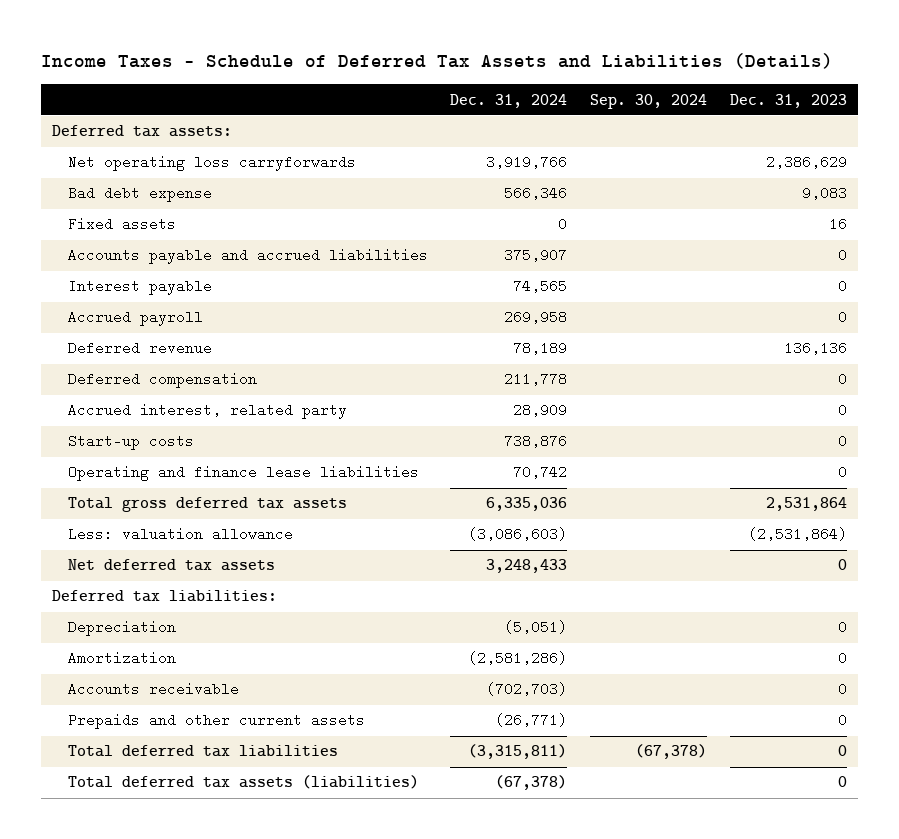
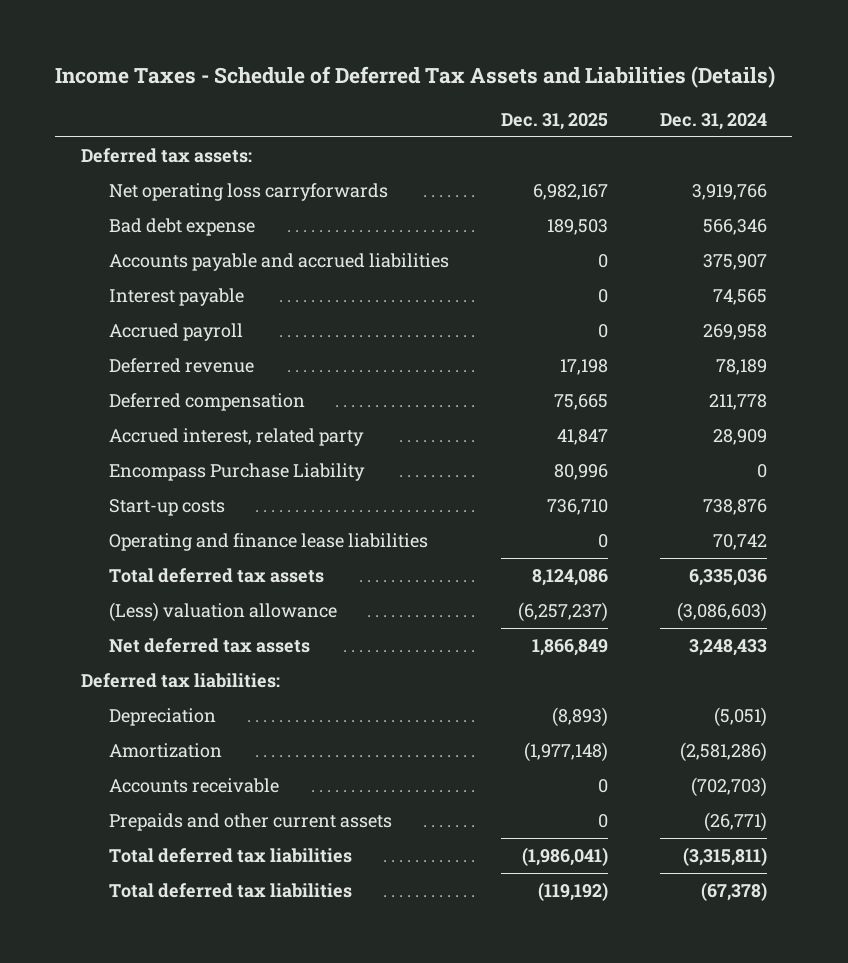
[590,93,708,109] Sep. 30, 2024 -> none
[729,93,847,108] Dec. 31, 2023 -> none
none -> [500,112,608,130] Dec. 31, 2025
[67,217,176,232] Fixed assets -> none
none -> [109,463,366,482] Encompass Purchase Liability
[67,497,347,513] Total gross deferred tax assets -> [109,568,325,584] Total deferred tax assets
[67,527,293,542] Less: valuation allowance -> [109,602,338,623] (Less) valuation allowance
[67,775,419,790] Total deferred tax assets (liabilities) -> [109,883,353,899] Total deferred tax liabilities

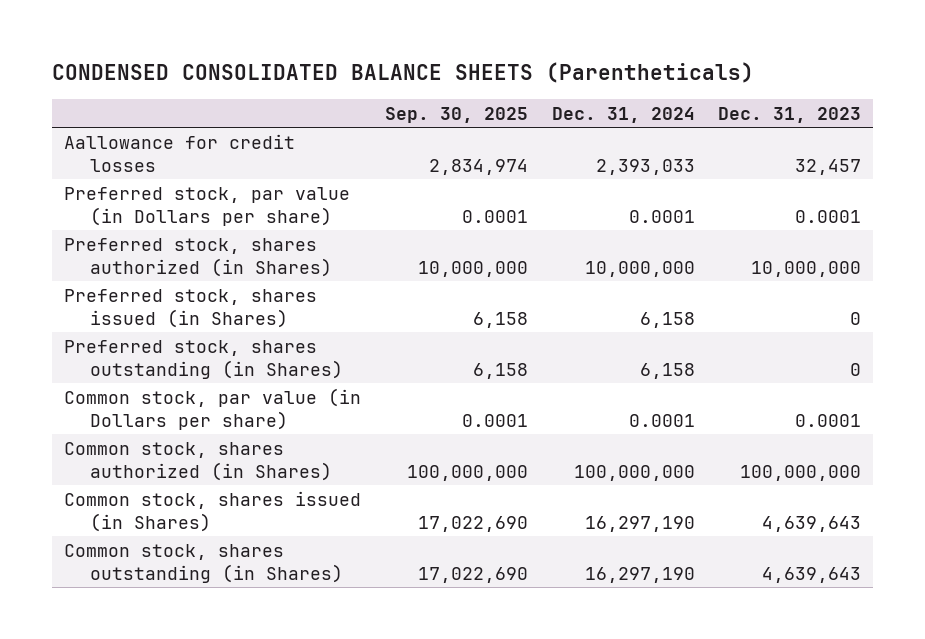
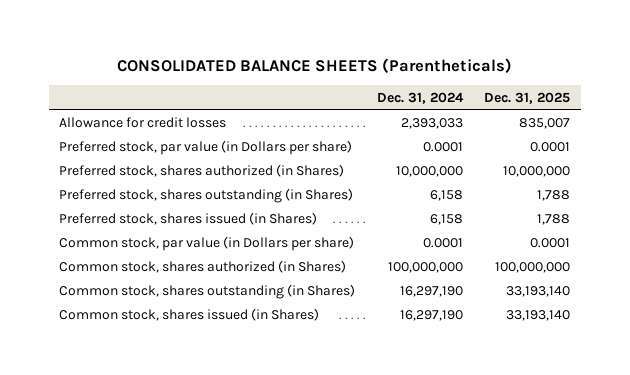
[52,62,755,84] CONDENSED CONSOLIDATED BALANCE SHEETS (Parentheticals) -> [116,57,512,73] CONSOLIDATED BALANCE SHEETS (Parentheticals)
[384,106,528,123] Sep. 30, 2025 -> none
[718,106,862,123] Dec. 31, 2023 -> none
none -> [484,91,571,104] Dec. 31, 2025
[63,133,295,172] Aallowance for credit losses -> [59,116,227,128] Allowance for credit losses
[63,288,317,328] Preferred stock, shares issued (in Shares) -> [59,211,318,225] Preferred stock, shares issued (in Shares)
[63,490,361,532] Common stock, shares issued (in Shares) -> [59,307,320,321] Common stock, shares issued (in Shares)

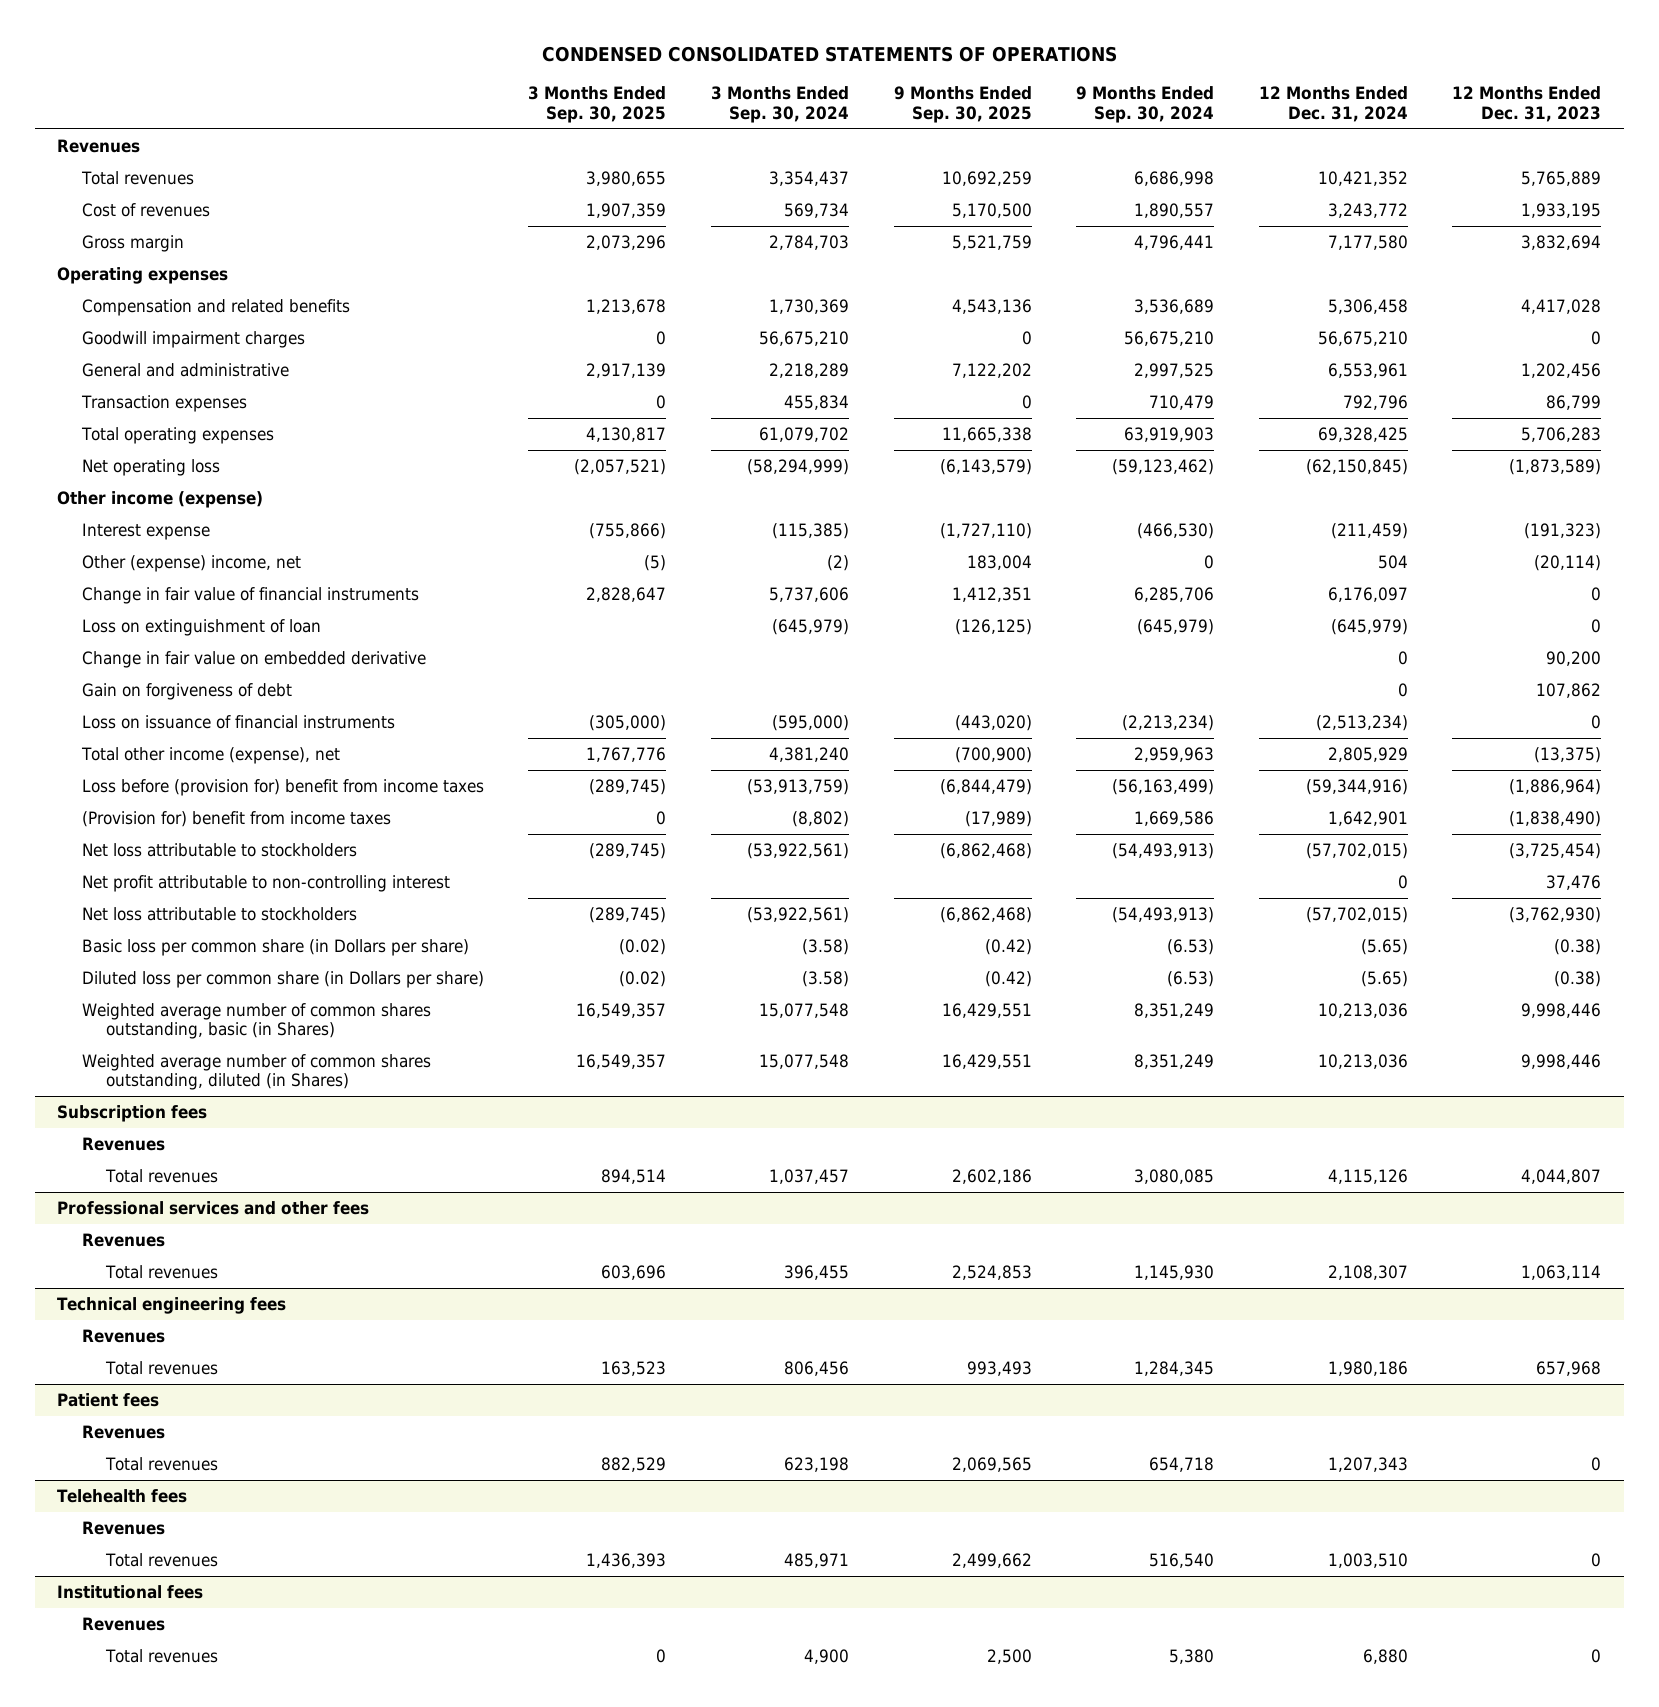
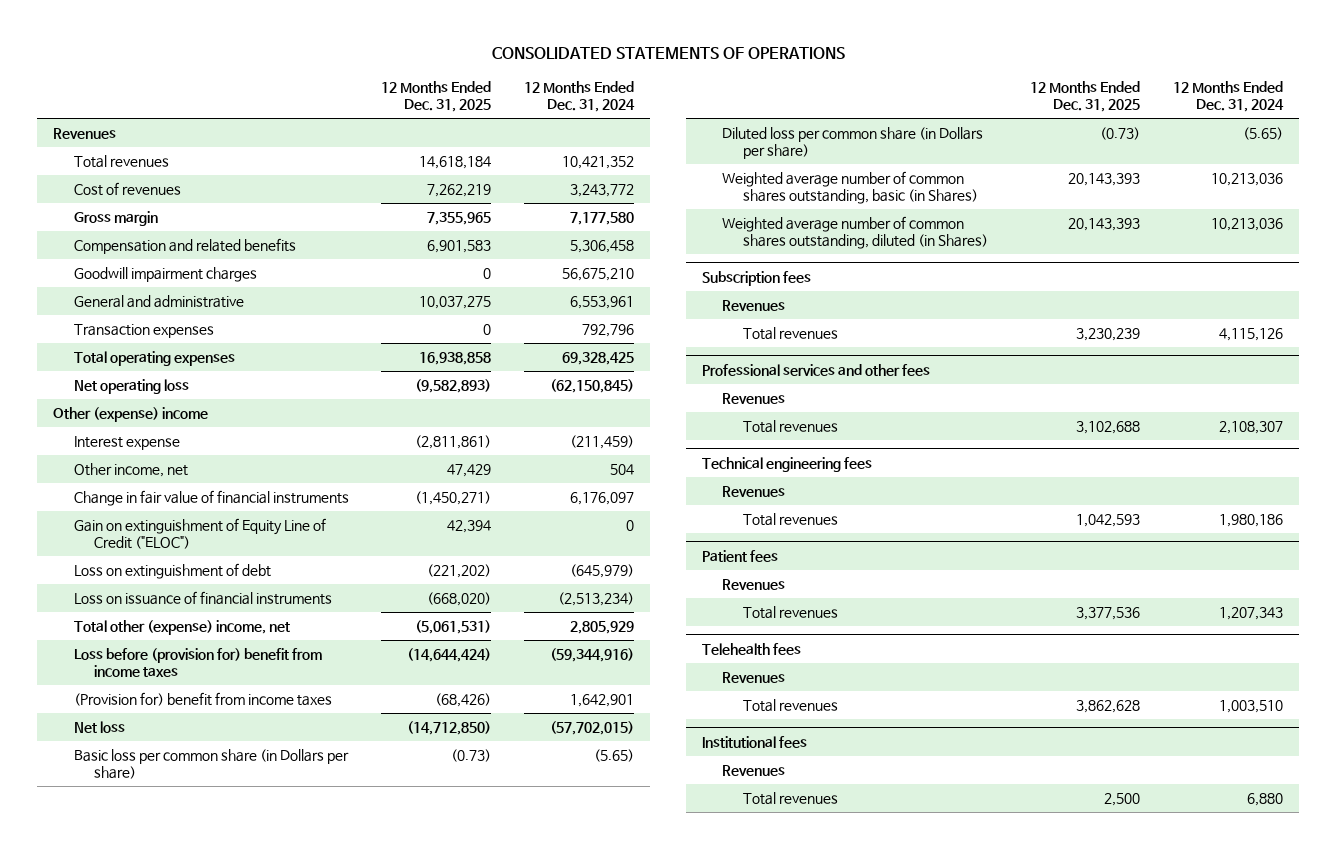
[542,45,1118,62] CONDENSED CONSOLIDATED STATEMENTS OF OPERATIONS -> [491,46,845,59] CONSOLIDATED STATEMENTS OF OPERATIONS
[528,86,667,123] 3 Months Ended Sep. 30, 2025 -> none
[711,86,850,123] 3 Months Ended Sep. 30, 2024 -> none
[893,86,1032,123] 9 Months Ended Sep. 30, 2025 -> none
[1076,86,1215,123] 9 Months Ended Sep. 30, 2024 -> none
[1452,86,1602,122] 12 Months Ended Dec. 31, 2023 -> none
none -> [381,80,492,113] 12 Months Ended Dec. 31, 2025
[57,267,229,285] Operating expenses -> none
[57,491,264,509] Other income (expense) -> [53,407,209,423] Other (expense) income
[81,555,301,573] Other (expense) income, net -> [73,463,188,478] Other income, net
[81,651,426,669] Change in fair value on embedded derivative -> none
[81,683,292,701] Gain on forgiveness of debt -> none
none -> [73,518,326,550] Gain on extinguishment of Equity Line of Credit ("ELOC")
[81,619,321,637] Loss on extinguishment of loan -> [73,563,271,580] Loss on extinguishment of debt
[80,747,340,765] Total other income (expense), net -> [73,620,290,636] Total other (expense) income, net
[81,875,450,893] Net profit attributable to non-controlling interest -> none
[81,907,357,922] Net loss attributable to stockholders -> none
[81,843,357,858] Net loss attributable to stockholders -> [73,721,125,734] Net loss

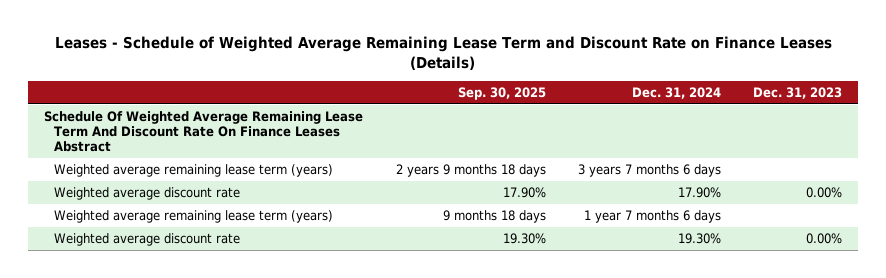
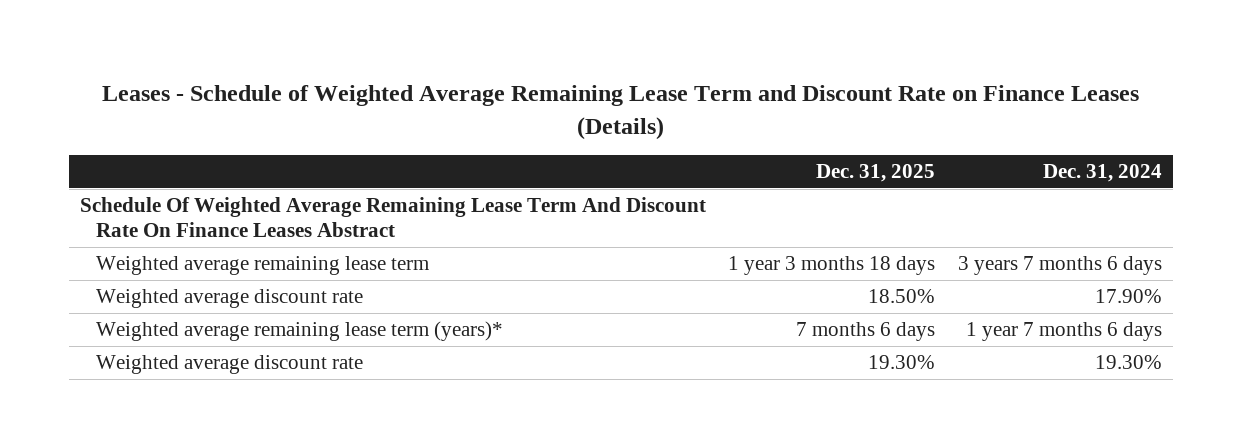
[457,86,546,100] Sep. 30, 2025 -> none
[753,86,843,99] Dec. 31, 2023 -> none
none -> [816,164,936,183] Dec. 31, 2025
[53,164,333,178] Weighted average remaining lease term (years) -> [95,256,429,276] Weighted average remaining lease term
[53,210,333,224] Weighted average remaining lease term (years) -> [95,321,503,342] Weighted average remaining lease term (years)*

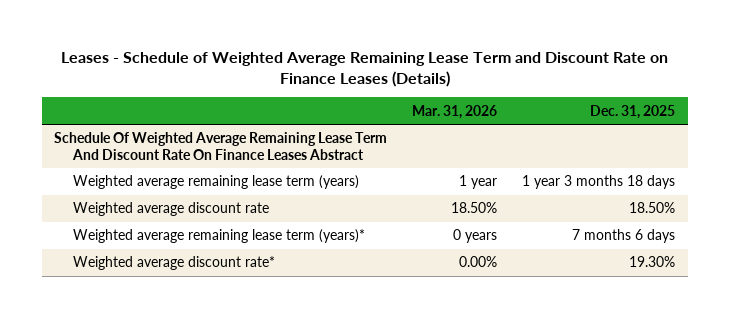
[1042,164,1162,183] Dec. 31, 2024 -> none
none -> [412,104,498,119] Mar. 31, 2026
[95,256,429,276] Weighted average remaining lease term -> [72,175,359,190] Weighted average remaining lease term (years)
[95,355,363,375] Weighted average discount rate -> [72,256,275,271] Weighted average discount rate*

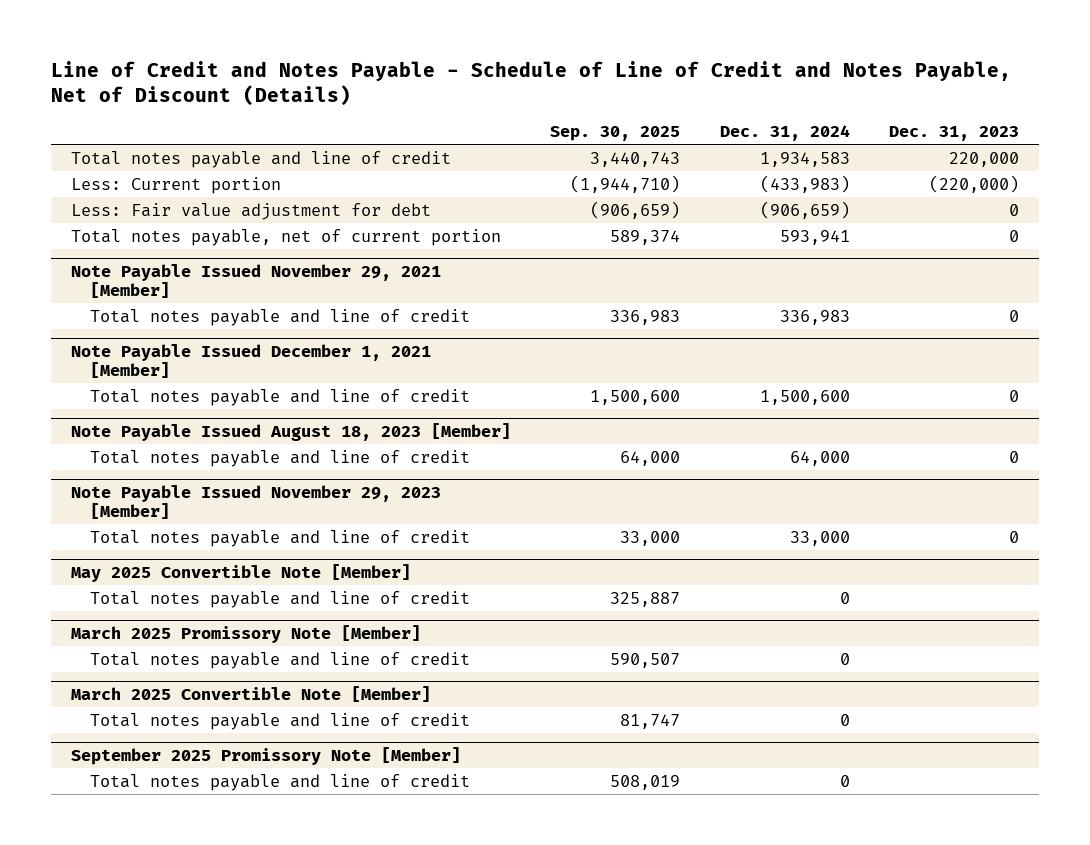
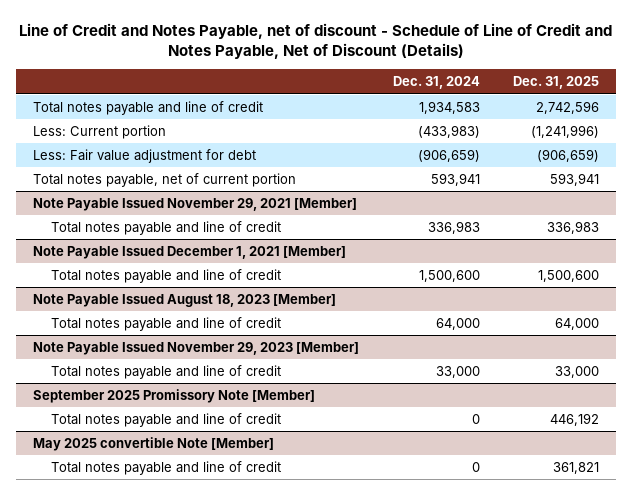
[51,60,1012,107] Line of Credit and Notes Payable - Schedule of Line of Credit and Notes Payable, Net of Discount (Details) -> [19,23,613,60] Line of Credit and Notes Payable, net of discount - Schedule of Line of Credit and Notes Payable, Net of Discount (Details)
[550,126,681,142] Sep. 30, 2025 -> none
[889,126,1020,142] Dec. 31, 2023 -> none
none -> [513,75,600,89] Dec. 31, 2025
[70,564,411,583] May 2025 Convertible Note [Member] -> none
[89,590,470,608] Total notes payable and line of credit -> none
[70,625,421,644] March 2025 Promissory Note [Member] -> none
[89,651,470,669] Total notes payable and line of credit -> none
[70,686,431,703] March 2025 Convertible Note [Member] -> none
[89,712,470,730] Total notes payable and line of credit -> none
none -> [33,436,275,451] May 2025 convertible Note [Member]
none -> [51,460,282,475] Total notes payable and line of credit

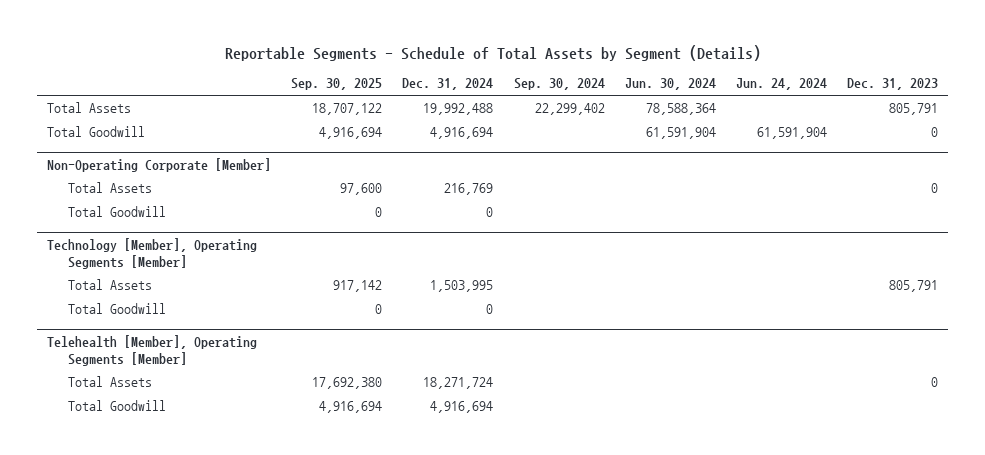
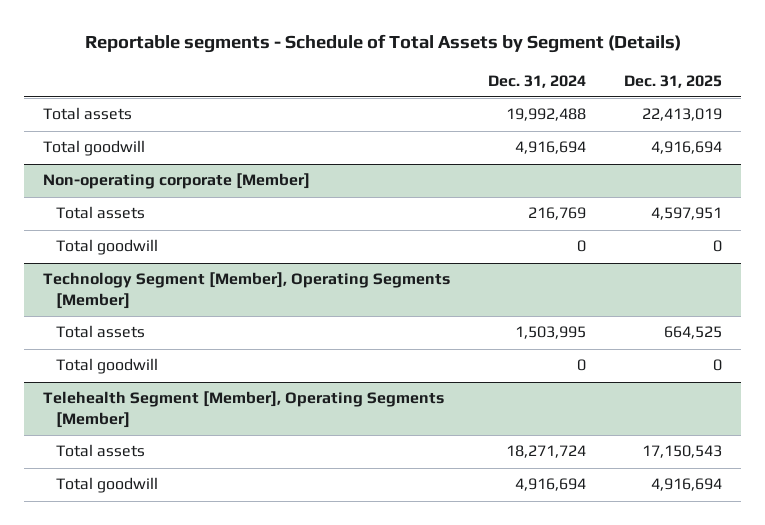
[224,44,761,61] Reportable Segments - Schedule of Total Assets by Segment (Details) -> [84,34,681,54] Reportable segments - Schedule of Total Assets by Segment (Details)
[291,78,383,91] Sep. 30, 2025 -> none
[513,78,605,91] Sep. 30, 2024 -> none
[624,78,716,91] Jun. 30, 2024 -> none
[736,78,828,91] Jun. 24, 2024 -> none
[847,78,939,91] Dec. 31, 2023 -> none
none -> [624,74,723,88] Dec. 31, 2025
[46,102,131,114] Total Assets -> [42,107,132,121] Total assets
[46,126,145,138] Total Goodwill -> [42,140,145,157] Total goodwill
[46,157,271,172] Non-Operating Corporate [Member] -> [42,173,310,190] Non-operating corporate [Member]
[67,182,152,194] Total Assets -> [55,206,145,220] Total assets
[67,206,166,218] Total Goodwill -> [55,239,158,256] Total goodwill
[46,237,257,269] Technology [Member], Operating Segments [Member] -> [42,272,450,309] Technology Segment [Member], Operating Segments [Member]
[67,279,152,291] Total Assets -> [55,325,145,339] Total assets
[67,303,166,315] Total Goodwill -> [55,358,158,375] Total goodwill
[46,334,257,366] Telehealth [Member], Operating Segments [Member] -> [42,391,444,428] Telehealth Segment [Member], Operating Segments [Member]
[67,376,152,388] Total Assets -> [55,444,145,458] Total assets
[67,400,166,412] Total Goodwill -> [55,477,158,494] Total goodwill

